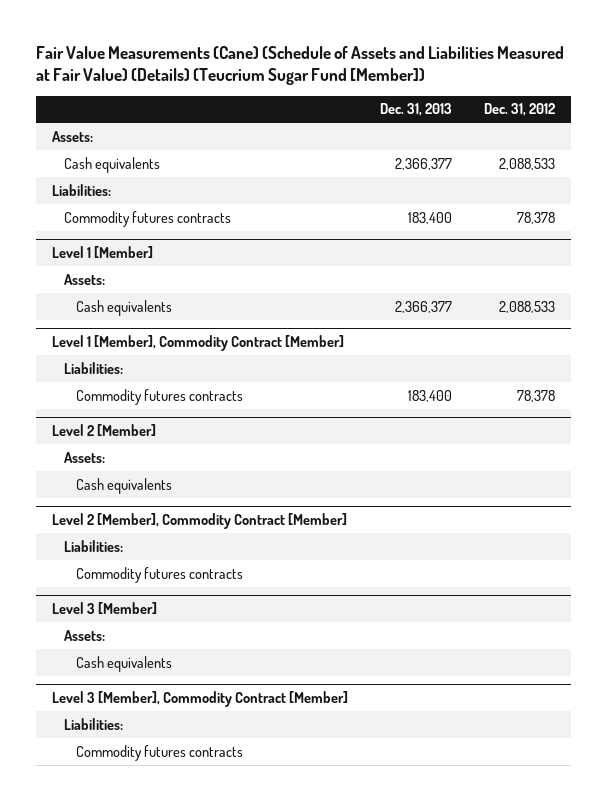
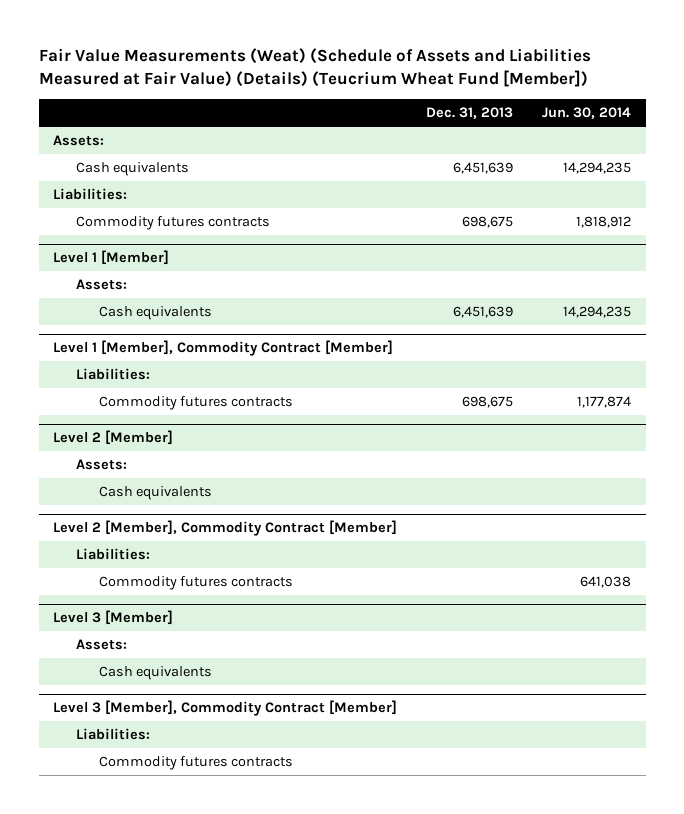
[35,45,564,86] Fair Value Measurements (Cane) (Schedule of Assets and Liabilities Measured at Fair Value) (Details) (Teucrium Sugar Fund [Member]) -> [38,48,591,88] Fair Value Measurements (Weat) (Schedule of Assets and Liabilities Measured at Fair Value) (Details) (Teucrium Wheat Fund [Member])
[483,103,555,117] Dec. 31, 2012 -> none
none -> [542,107,632,120] Jun. 30, 2014
[394,157,452,170] 2,366,377 -> [453,162,514,175] 6,451,639
[407,211,452,224] 183,400 -> [462,216,514,229] 698,675
[394,300,452,313] 2,366,377 -> [453,306,514,319] 6,451,639
[407,389,452,402] 183,400 -> [462,396,514,409] 698,675

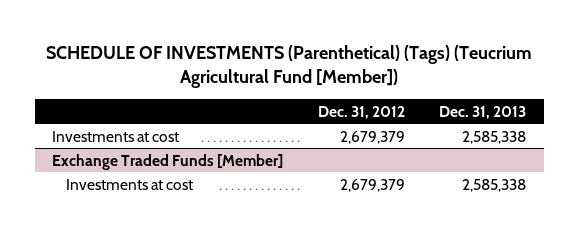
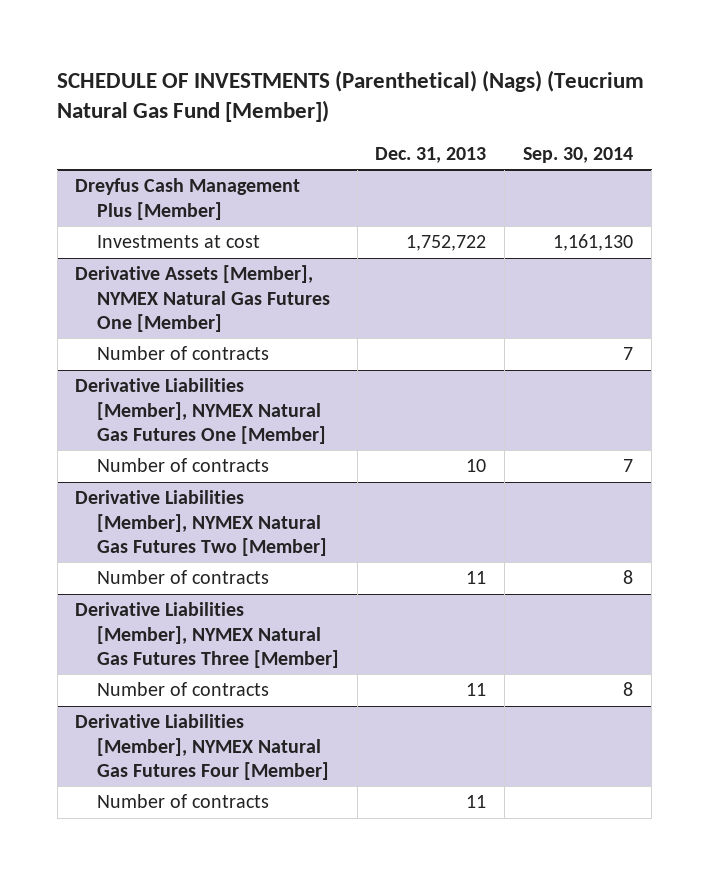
[46,44,533,89] SCHEDULE OF INVESTMENTS (Parenthetical) (Tags) (Teucrium Agricultural Fund [Member]) -> [57,69,645,123] SCHEDULE OF INVESTMENTS (Parenthetical) (Nags) (Teucrium Natural Gas Fund [Member])
[317,105,405,119] Dec. 31, 2012 -> none
none -> [523,146,634,163] Sep. 30, 2014
[51,153,283,170] Exchange Traded Funds [Member] -> none
[66,178,194,190] Investments at cost -> none
none -> [75,178,301,220] Dreyfus Cash Management Plus [Member]
[462,130,527,144] 2,585,338 -> [406,235,487,252] 1,752,722
none -> [75,265,330,333] Derivative Assets [Member], NYMEX Natural Gas Futures One [Member]
none -> [96,346,269,361] Number of contracts
none -> [75,378,326,445] Derivative Liabilities [Member], NYMEX Natural Gas Futures One [Member]
none -> [96,458,269,473] Number of contracts
none -> [75,490,327,557] Derivative Liabilities [Member], NYMEX Natural Gas Futures Two [Member]
none -> [96,570,269,585] Number of contracts
none -> [75,602,339,669] Derivative Liabilities [Member], NYMEX Natural Gas Futures Three [Member]
none -> [96,682,269,697] Number of contracts
none -> [75,714,329,781] Derivative Liabilities [Member], NYMEX Natural Gas Futures Four [Member]
none -> [96,794,269,809] Number of contracts

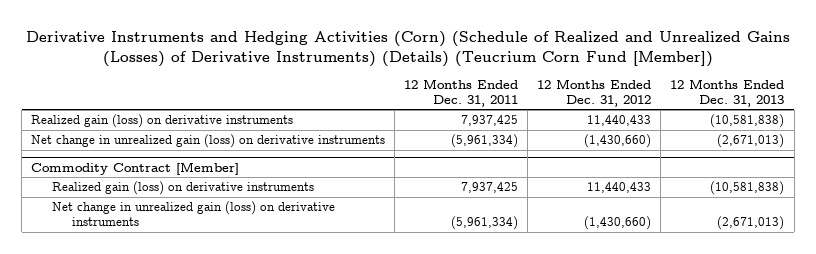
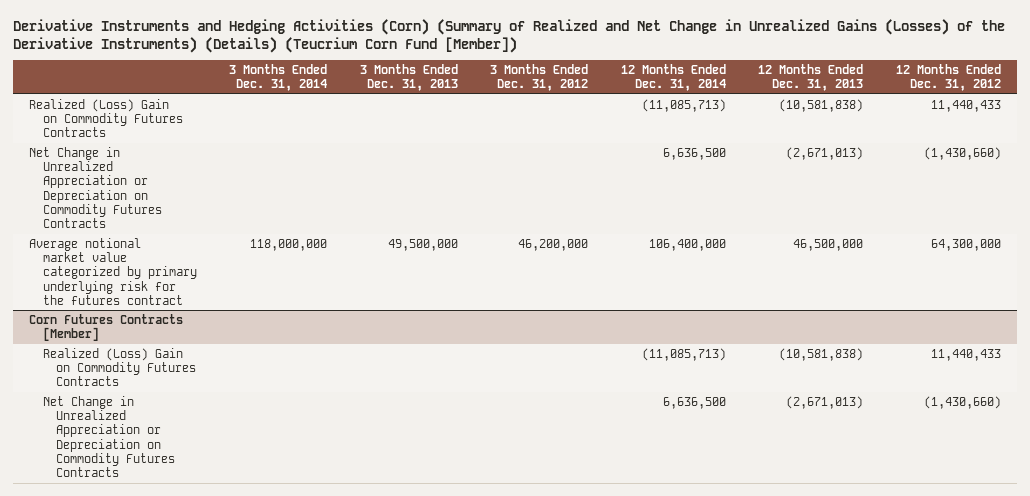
[25,30,790,67] Derivative Instruments and Hedging Activities (Corn) (Schedule of Realized and Unrealized Gains (Losses) of Derivative Instruments) (Details) (Teucrium Corn Fund [Member]) -> [12,18,1005,53] Derivative Instruments and Hedging Activities (Corn) (Summary of Realized and Net Change in Unrealized Gains (Losses) of the Derivative Instruments) (Details) (Teucrium Corn Fund [Member])
[404,78,519,107] 12 Months Ended Dec. 31, 2011 -> none
none -> [229,64,328,92] 3 Months Ended Dec. 31, 2014
none -> [359,64,458,92] 3 Months Ended Dec. 31, 2013
none -> [490,64,589,92] 3 Months Ended Dec. 31, 2012
none -> [620,64,726,92] 12 Months Ended Dec. 31, 2014
[31,161,240,175] Commodity Contract [Member] -> none
[31,114,294,129] Realized gain (loss) on derivative instruments -> [28,98,183,138] Realized (Loss) Gain on Commodity Futures Contracts
[31,134,386,149] Net change in unrealized gain (loss) on derivative instruments -> [28,146,162,229] Net Change in Unrealized Appreciation or Depreciation on Commodity Futures Contracts
none -> [28,237,197,305] Average notional market value categorized by primary underlying risk for the futures contract
none -> [28,313,183,341] Corn Futures Contracts [Member]
[51,181,314,196] Realized gain (loss) on derivative instruments -> [42,347,197,387] Realized (Loss) Gain on Commodity Futures Contracts
[51,201,335,227] Net change in unrealized gain (loss) on derivative instruments -> [42,395,176,478] Net Change in Unrealized Appreciation or Depreciation on Commodity Futures Contracts

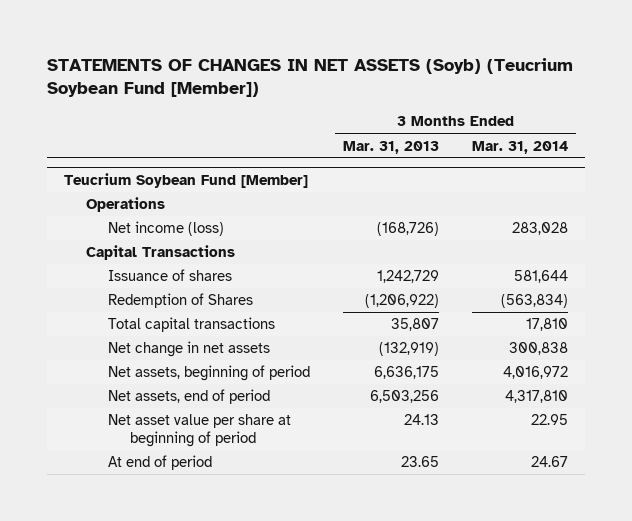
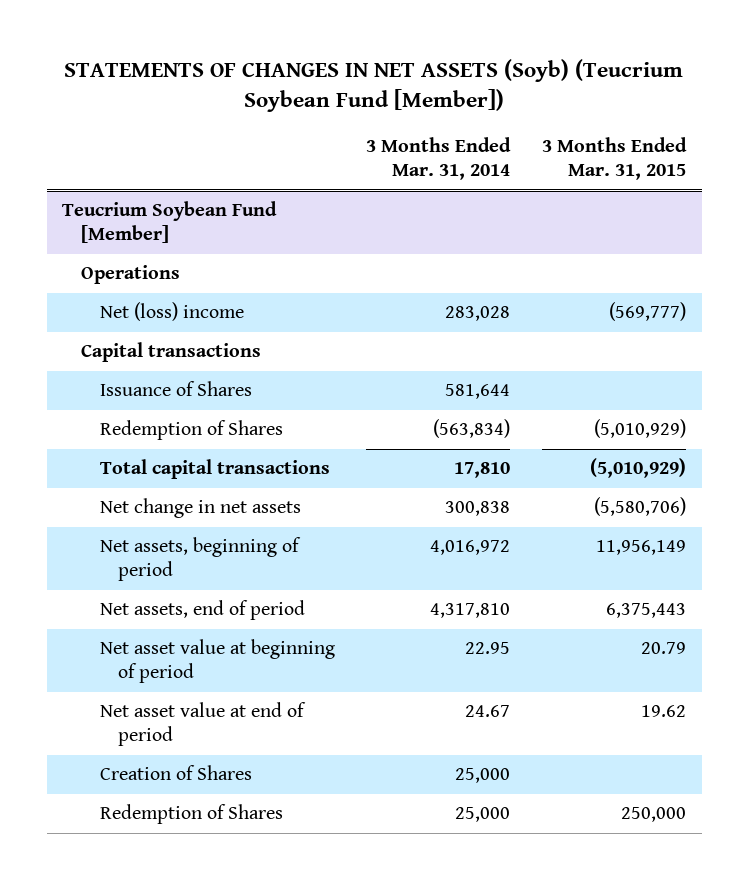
[343,140,440,154] Mar. 31, 2013 -> none
none -> [541,137,687,181] 3 Months Ended Mar. 31, 2015
[108,221,225,237] Net income (loss) -> [99,302,244,322] Net (loss) income
[85,245,235,261] Capital Transactions -> [81,342,262,363] Capital transactions
[108,269,233,282] Issuance of shares -> [99,381,252,397] Issuance of Shares
[108,414,292,447] Net asset value per share at beginning of period -> [99,639,335,684] Net asset value at beginning of period
[108,455,213,471] At end of period -> [99,702,306,747] Net asset value at end of period
none -> [99,765,252,781] Creation of Shares
none -> [99,804,283,825] Redemption of Shares

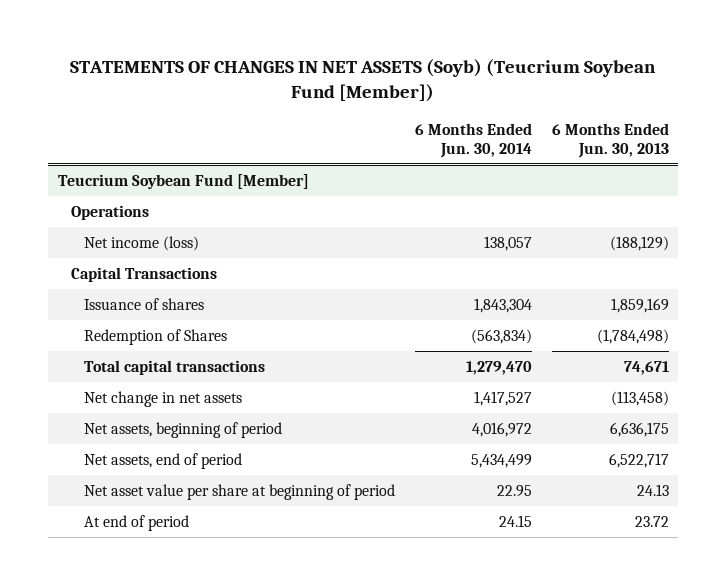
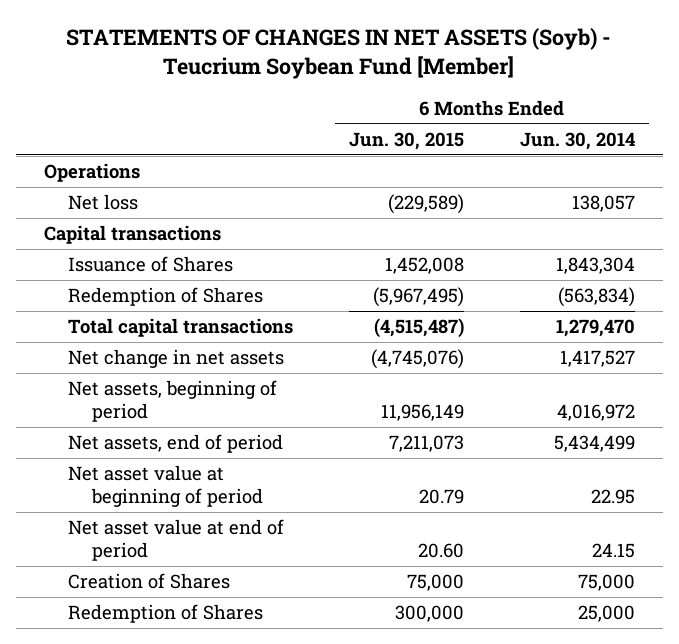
[70,59,657,103] STATEMENTS OF CHANGES IN NET ASSETS (Soyb) (Teucrium Soybean Fund [Member]) -> [66,27,612,79] STATEMENTS OF CHANGES IN NET ASSETS (Soyb) - Teucrium Soybean Fund [Member]
[551,123,669,159] 6 Months Ended Jun. 30, 2013 -> none
none -> [348,132,464,151] Jun. 30, 2015
[58,173,310,189] Teucrium Soybean Fund [Member] -> none
[84,235,200,251] Net income (loss) -> [68,194,139,211] Net loss
[71,266,218,282] Capital Transactions -> [43,225,221,245] Capital transactions
[84,297,205,310] Issuance of shares -> [68,256,234,273] Issuance of Shares
[84,483,396,500] Net asset value per share at beginning of period -> [68,465,264,507] Net asset value at beginning of period
[84,514,190,531] At end of period -> [68,519,285,561] Net asset value at end of period
none -> [68,573,231,590] Creation of Shares
none -> [68,604,264,624] Redemption of Shares

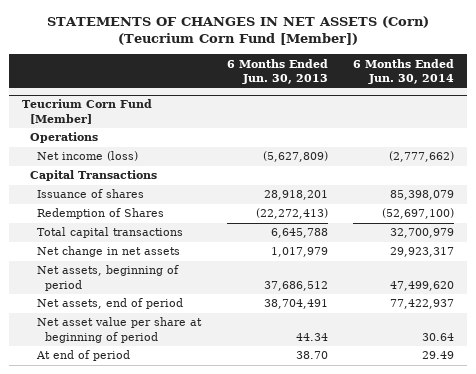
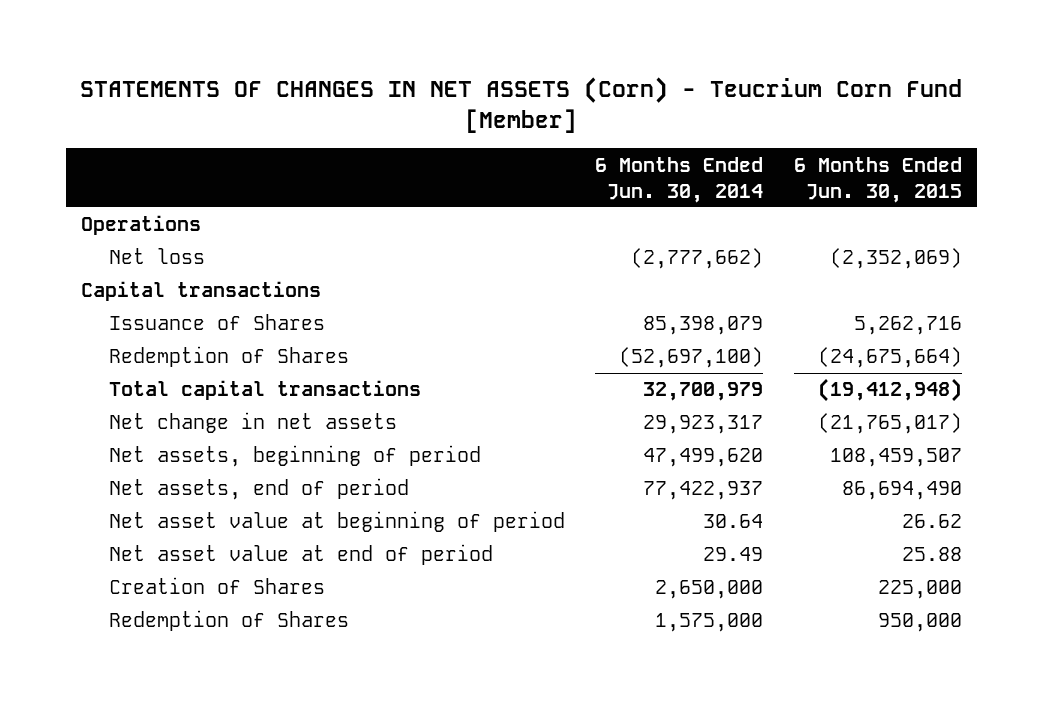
[46,16,429,46] STATEMENTS OF CHANGES IN NET ASSETS (Corn) (Teucrium Corn Fund [Member]) -> [80,76,963,134] STATEMENTS OF CHANGES IN NET ASSETS (Corn) - Teucrium Corn Fund [Member]
[226,58,328,85] 6 Months Ended Jun. 30, 2013 -> none
none -> [793,156,962,203] 6 Months Ended Jun. 30, 2015
[21,99,152,124] Teucrium Corn Fund [Member] -> none
[37,151,139,162] Net income (loss) -> [109,248,206,265] Net loss
[29,170,157,182] Capital Transactions -> [80,281,321,302] Capital transactions
[37,189,145,199] Issuance of shares -> [109,314,326,331] Issuance of Shares
[37,317,203,343] Net asset value per share at beginning of period -> [109,511,566,533] Net asset value at beginning of period
[36,350,131,362] At end of period -> [109,544,494,566] Net asset value at end of period
none -> [109,577,326,595] Creation of Shares
none -> [109,610,350,632] Redemption of Shares

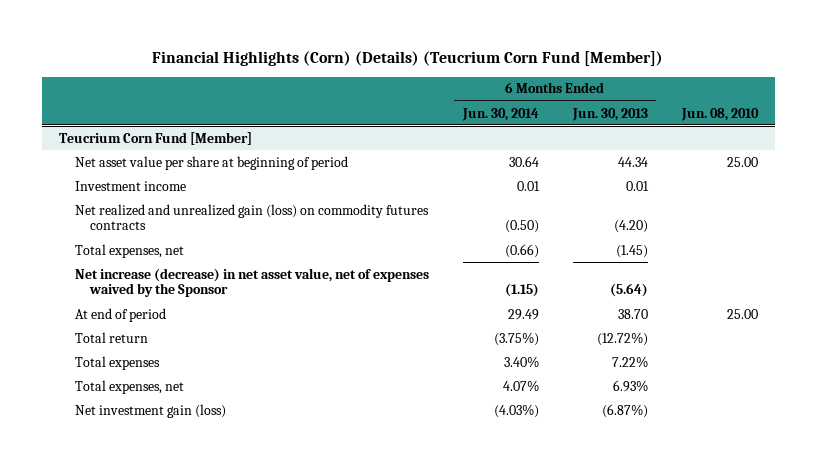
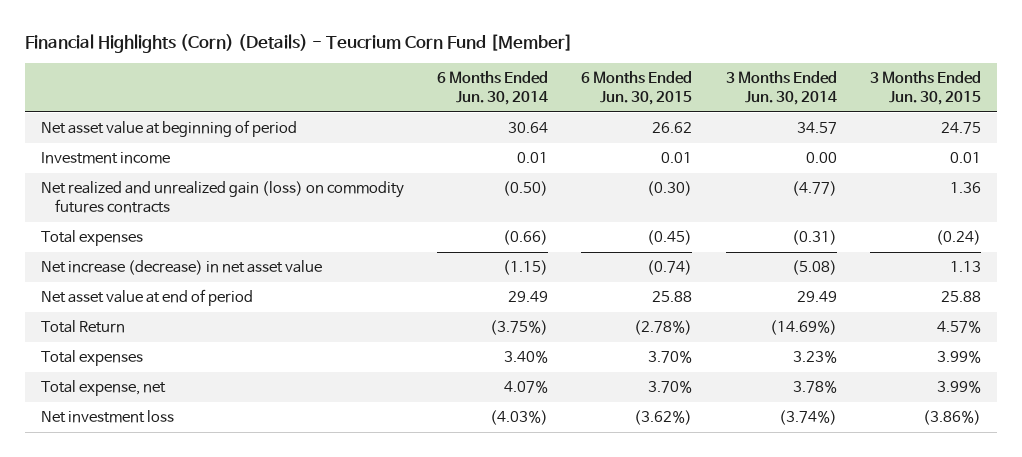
[152,51,664,67] Financial Highlights (Corn) (Details) (Teucrium Corn Fund [Member]) -> [24,33,573,53] Financial Highlights (Corn) (Details) - Teucrium Corn Fund [Member]
[571,107,648,121] Jun. 30, 2013 -> none
[681,107,760,121] Jun. 08, 2010 -> none
none -> [581,71,693,106] 6 Months Ended Jun. 30, 2015
none -> [725,71,837,106] 3 Months Ended Jun. 30, 2014
none -> [869,71,981,106] 3 Months Ended Jun. 30, 2015
[58,131,252,145] Teucrium Corn Fund [Member] -> none
[74,155,348,170] Net asset value per share at beginning of period -> [41,120,298,138] Net asset value at beginning of period
[74,243,184,258] Total expenses, net -> [41,230,144,247] Total expenses
[74,267,429,298] Net increase (decrease) in net asset value, net of expenses waived by the Sponsor -> [41,260,323,276] Net increase (decrease) in net asset value
[74,307,166,322] At end of period -> [41,289,254,307] Net asset value at end of period
[74,331,148,343] Total return -> [41,320,126,334] Total Return
[74,379,184,394] Total expenses, net -> [41,380,167,397] Total expense, net
[74,403,226,418] Net investment gain (loss) -> [41,410,175,424] Net investment loss

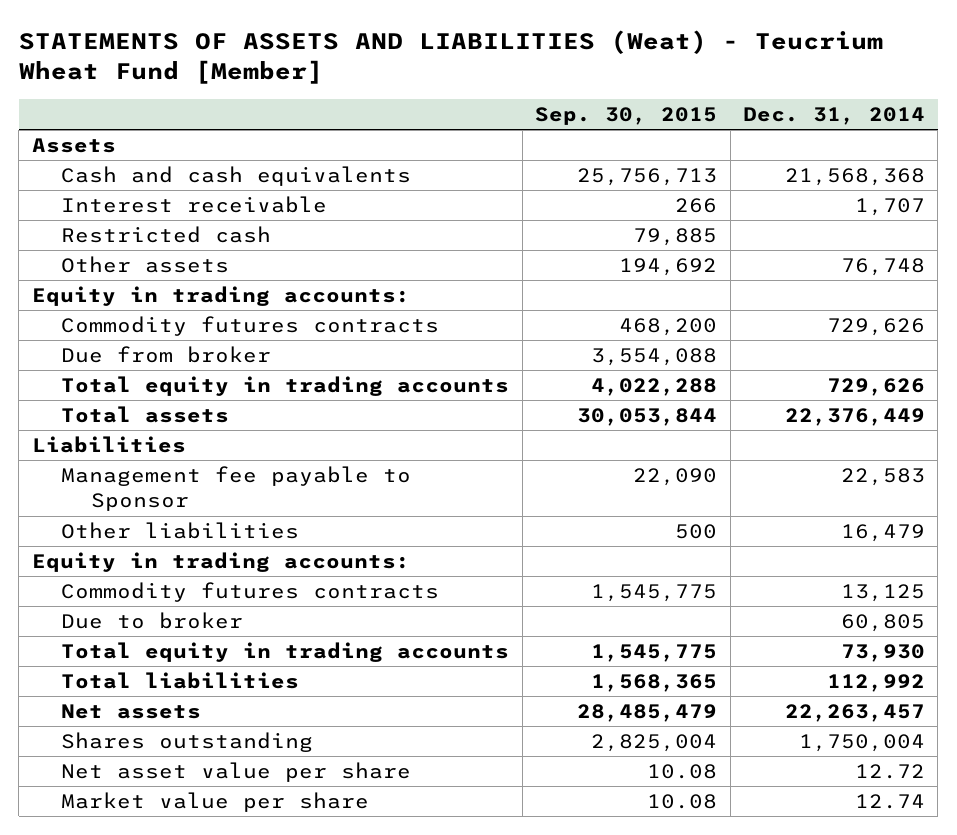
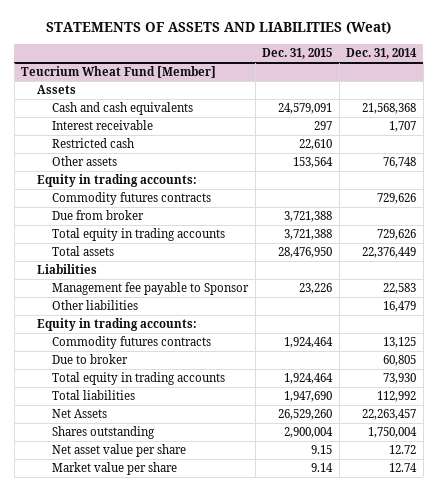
[18,30,883,85] STATEMENTS OF ASSETS AND LIABILITIES (Weat) - Teucrium Wheat Fund [Member] -> [45,21,391,35] STATEMENTS OF ASSETS AND LIABILITIES (Weat)
[535,107,718,126] Sep. 30, 2015 -> none
none -> [262,48,333,60] Dec. 31, 2015
none -> [21,66,217,79] Teucrium Wheat Fund [Member]
[61,704,202,720] Net assets -> [52,409,108,419] Net Assets

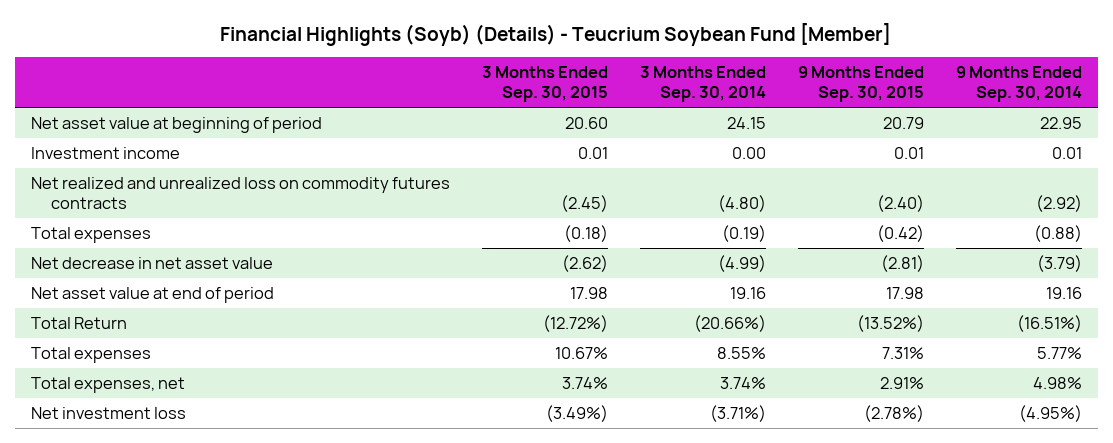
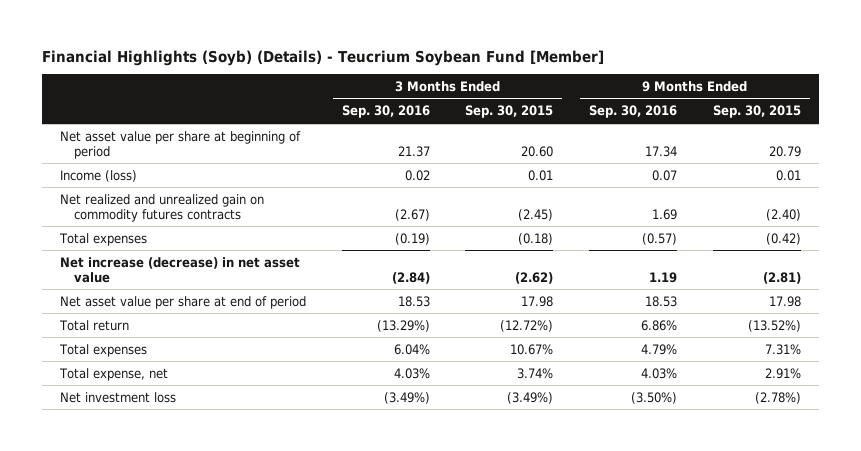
[639,66,766,103] 3 Months Ended Sep. 30, 2014 -> none
[955,66,1082,103] 9 Months Ended Sep. 30, 2014 -> none
none -> [341,105,430,119] Sep. 30, 2016
none -> [589,105,678,119] Sep. 30, 2016
[31,117,323,134] Net asset value at beginning of period -> [59,130,301,159] Net asset value per share at beginning of period
[31,147,181,160] Investment income -> [59,169,137,182] Income (loss)
[31,177,451,210] Net realized and unrealized loss on commodity futures contracts -> [59,193,264,222] Net realized and unrealized gain on commodity futures contracts
[31,257,274,270] Net decrease in net asset value -> [59,256,300,283] Net increase (decrease) in net asset value
[31,287,275,304] Net asset value at end of period -> [59,295,306,309] Net asset value per share at end of period
[31,317,128,330] Total Return -> [58,319,129,331] Total return
[31,377,186,394] Total expenses, net -> [58,367,168,381] Total expense, net

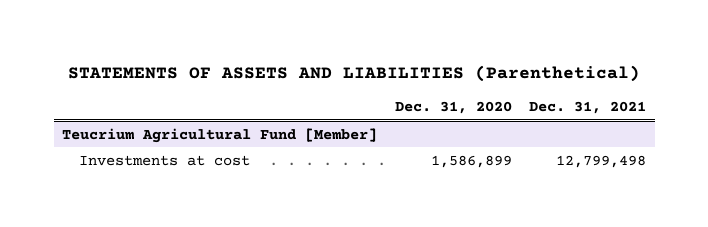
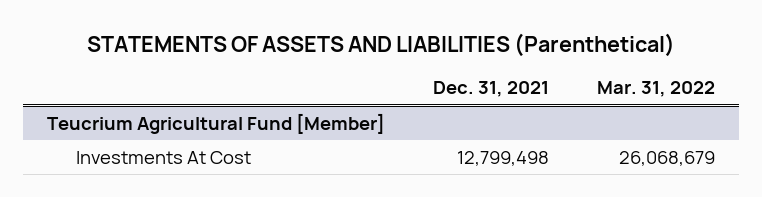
[394,101,512,115] Dec. 31, 2020 -> none
none -> [596,81,715,98] Mar. 31, 2022
[79,154,251,166] Investments at cost -> [76,150,252,164] Investments At Cost

